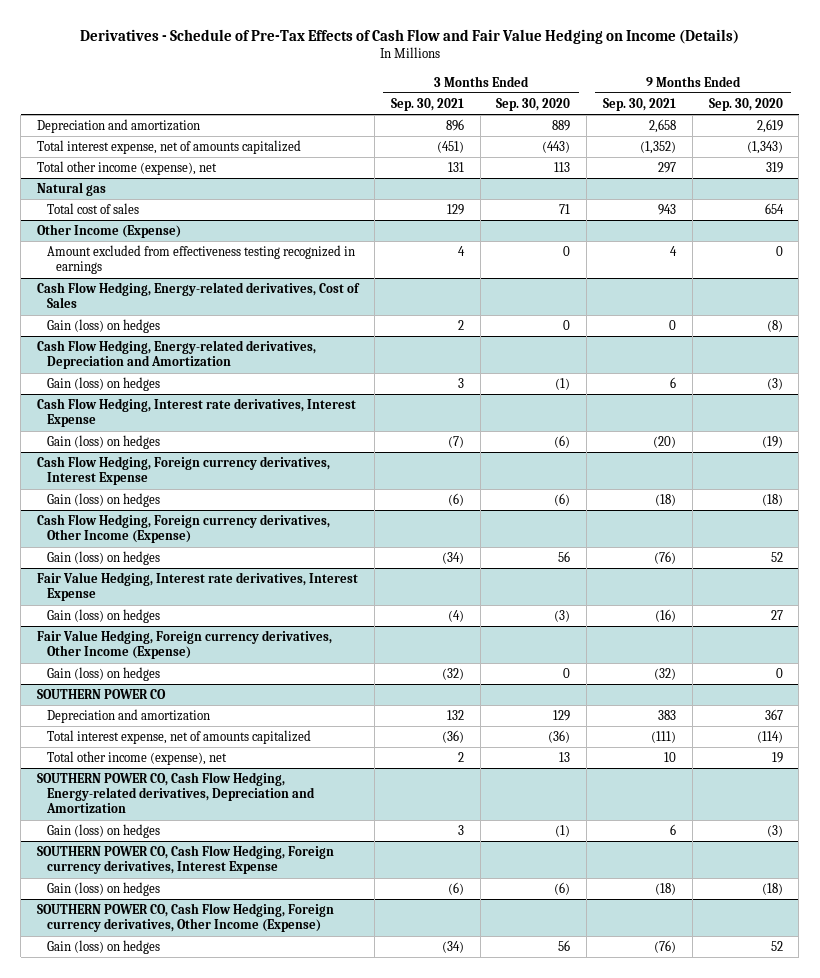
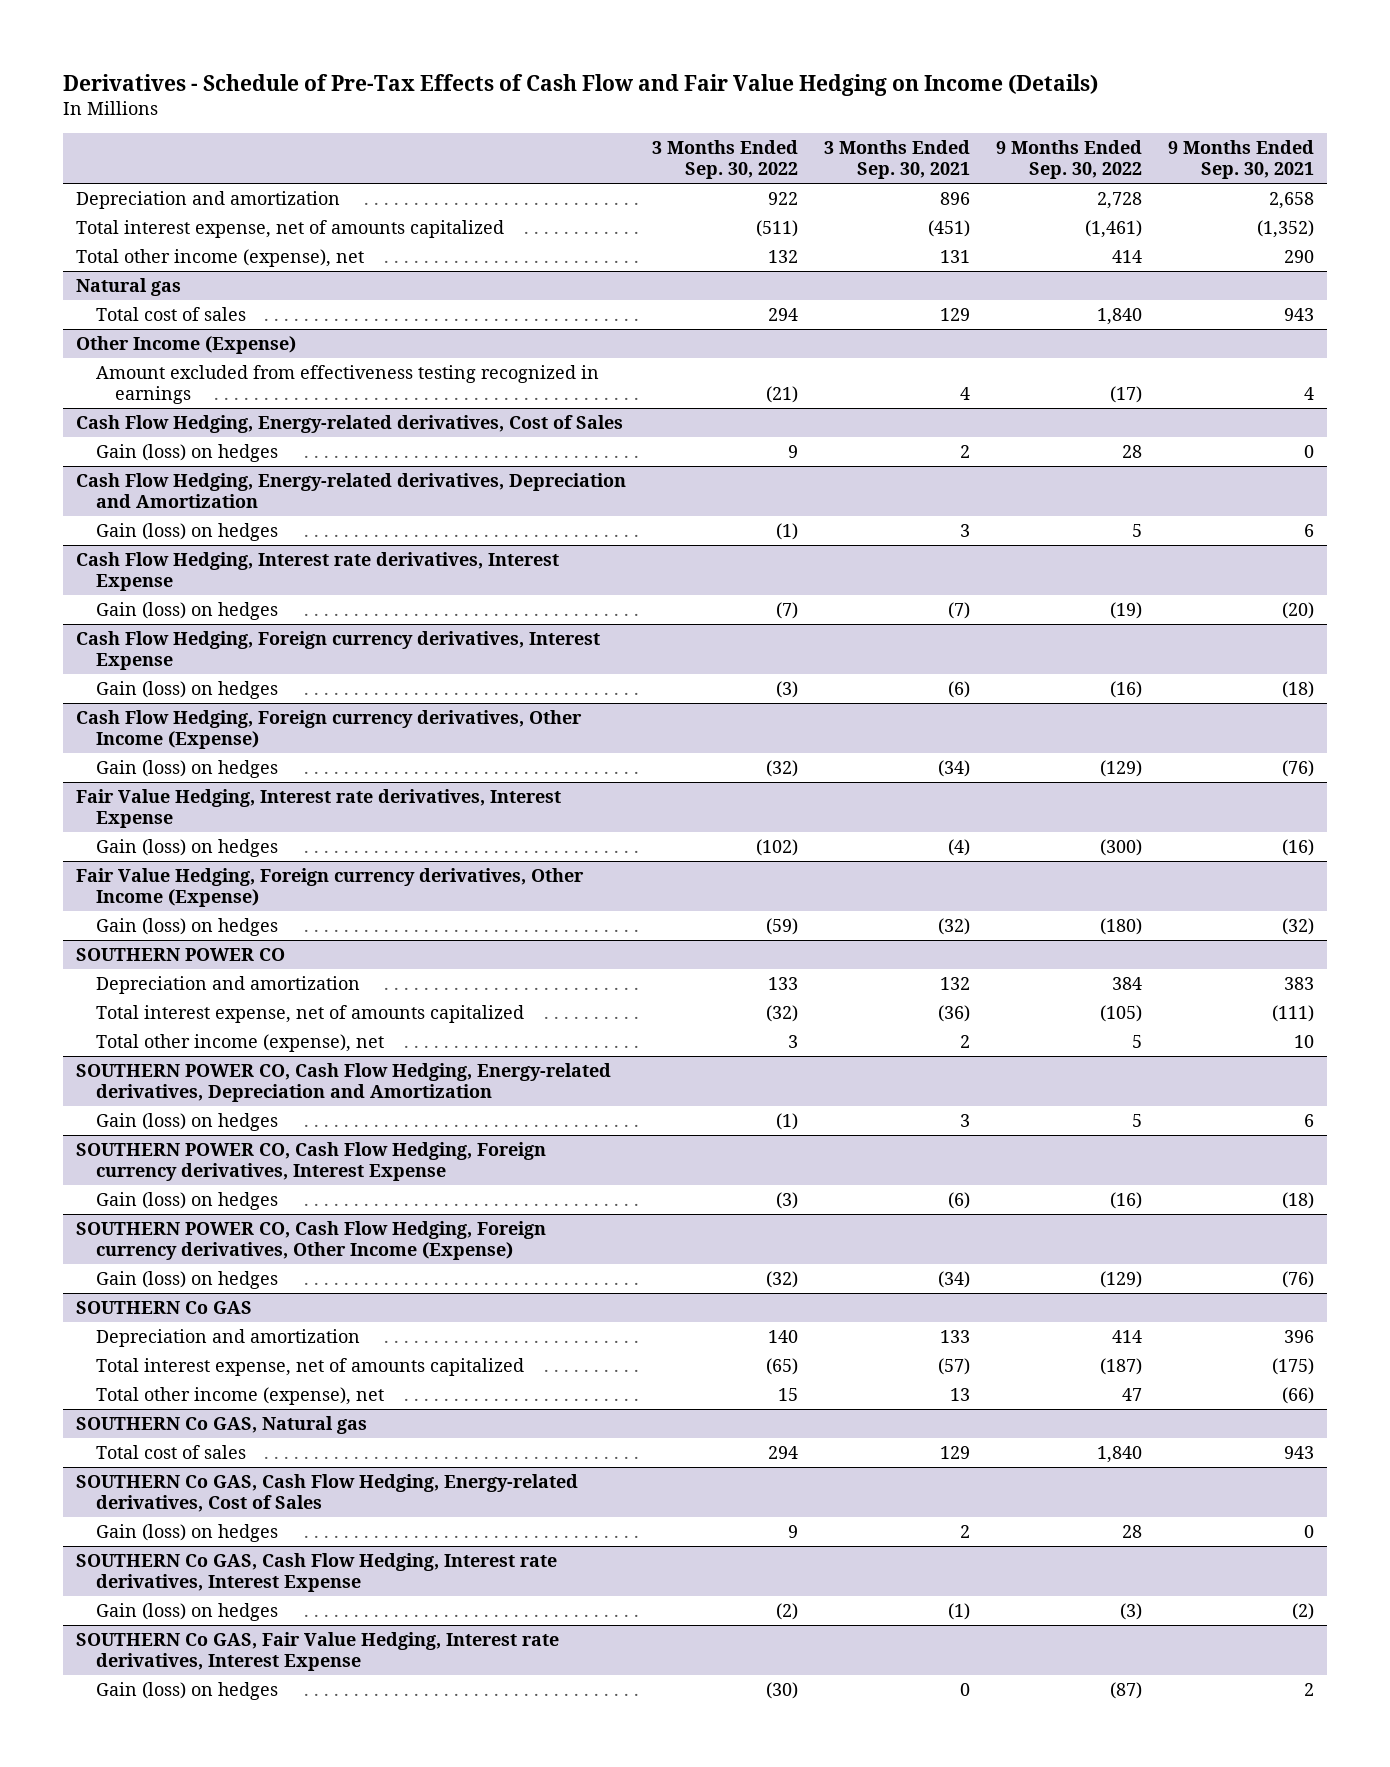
[496,97,571,111] Sep. 30, 2020 -> none
[708,97,783,111] Sep. 30, 2020 -> none
none -> [651,140,798,180] 3 Months Ended Sep. 30, 2022
none -> [995,140,1142,180] 9 Months Ended Sep. 30, 2022
[657,162,676,174] 297 -> [1283,250,1314,264] 290
none -> [75,1301,252,1315] SOUTHERN Co GAS
none -> [95,1329,360,1348] Depreciation and amortization
none -> [95,1358,524,1377] Total interest expense, net of amounts capitalized
none -> [95,1387,384,1406] Total other income (expense), net
none -> [75,1416,367,1435] SOUTHERN Co GAS, Natural gas
none -> [95,1445,246,1460] Total cost of sales
none -> [75,1474,578,1513] SOUTHERN Co GAS, Cash Flow Hedging, Energy-related derivatives, Cost of Sales
none -> [95,1524,278,1543] Gain (loss) on hedges
none -> [75,1553,557,1593] SOUTHERN Co GAS, Cash Flow Hedging, Interest rate derivatives, Interest Expense
none -> [95,1603,278,1622] Gain (loss) on hedges
none -> [75,1632,559,1672] SOUTHERN Co GAS, Fair Value Hedging, Interest rate derivatives, Interest Expense
none -> [95,1682,278,1701] Gain (loss) on hedges

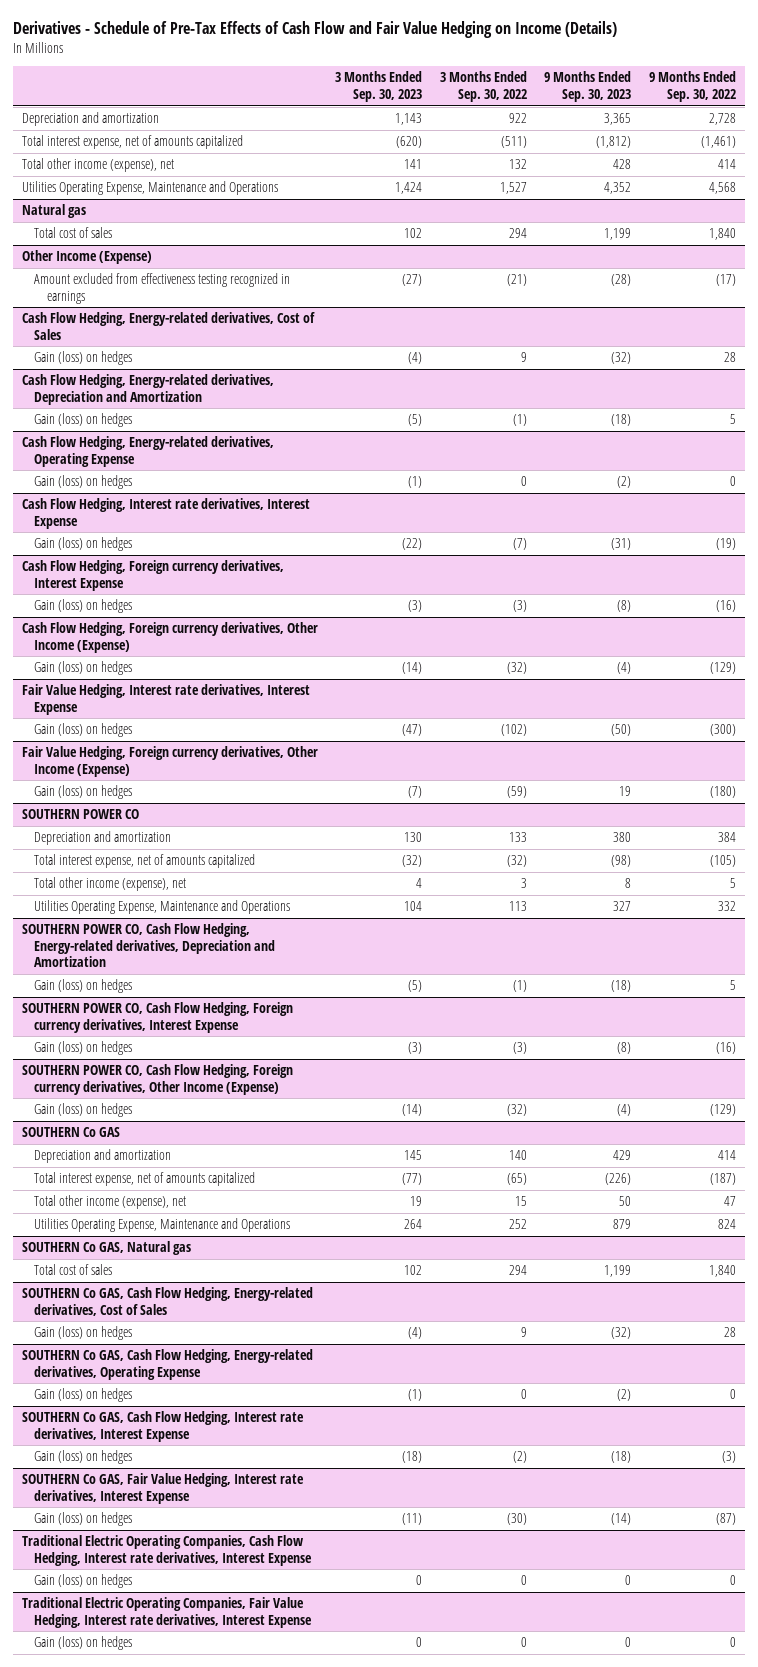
[823,140,970,180] 3 Months Ended Sep. 30, 2021 -> none
[1167,140,1314,180] 9 Months Ended Sep. 30, 2021 -> none
none -> [335,71,423,102] 3 Months Ended Sep. 30, 2023
none -> [544,71,632,102] 9 Months Ended Sep. 30, 2023
none -> [21,181,278,196] Utilities Operating Expense, Maintenance and Operations
none -> [21,436,274,467] Cash Flow Hedging, Energy-related derivatives, Operating Expense
none -> [34,475,133,490] Gain (loss) on hedges
none -> [34,900,291,915] Utilities Operating Expense, Maintenance and Operations
none -> [34,1218,291,1233] Utilities Operating Expense, Maintenance and Operations
none -> [21,1349,313,1380] SOUTHERN Co GAS, Cash Flow Hedging, Energy-related derivatives, Operating Expense
none -> [34,1388,133,1403] Gain (loss) on hedges
none -> [21,1535,313,1566] Traditional Electric Operating Companies, Cash Flow Hedging, Interest rate derivatives, Interest Expense
none -> [34,1574,133,1589] Gain (loss) on hedges
none -> [21,1597,313,1628] Traditional Electric Operating Companies, Fair Value Hedging, Interest rate derivatives, Interest Expense
none -> [34,1636,133,1651] Gain (loss) on hedges

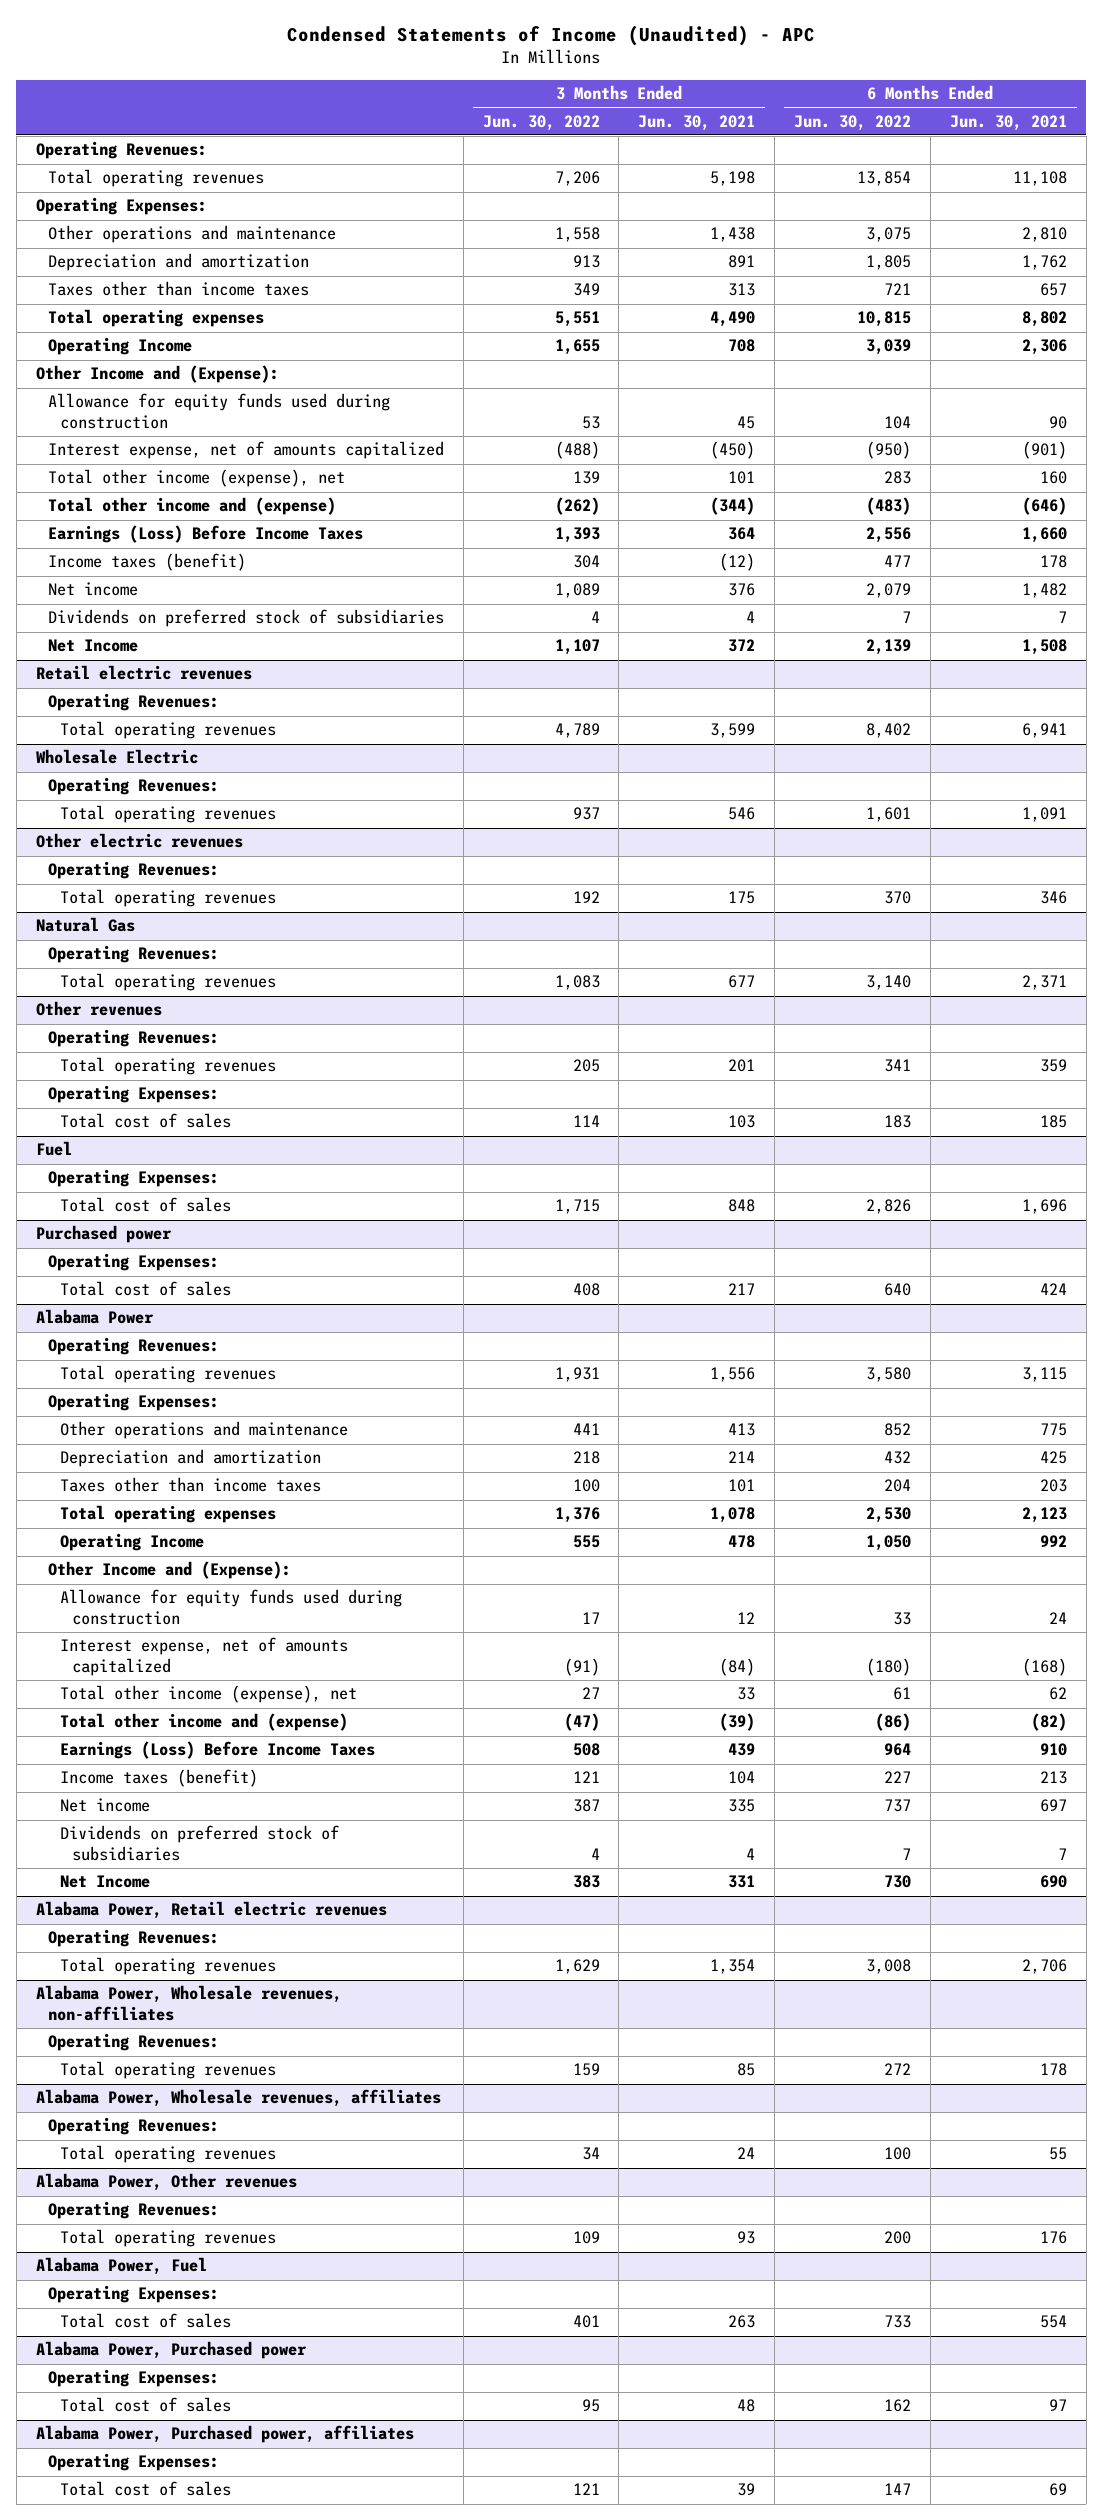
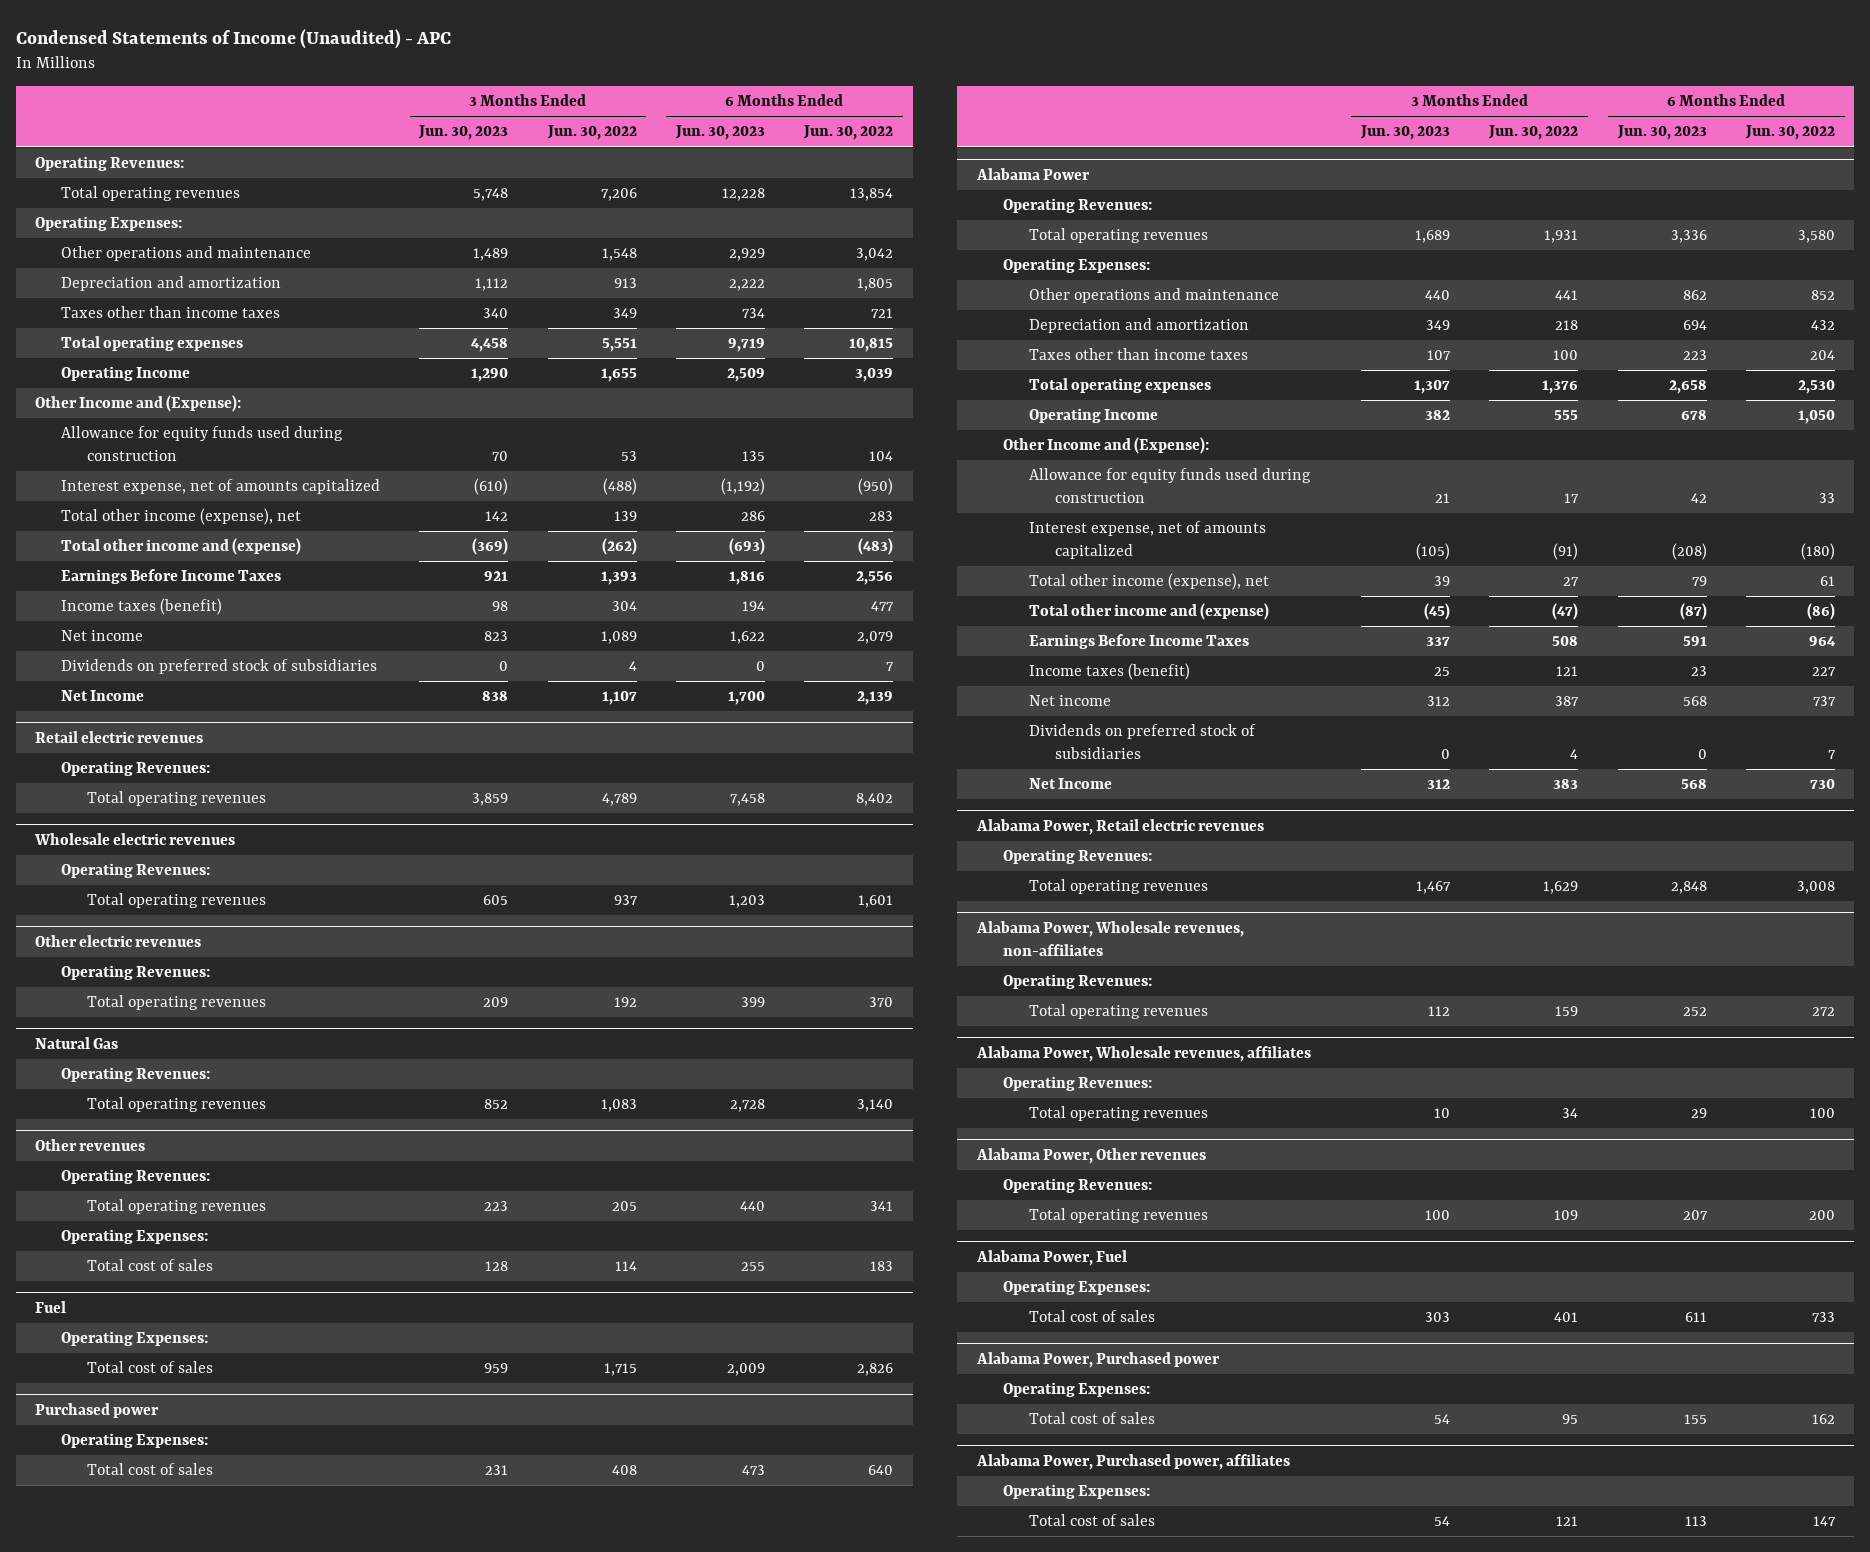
[638,114,756,131] Jun. 30, 2021 -> none
[949,114,1067,131] Jun. 30, 2021 -> none
none -> [418,125,509,141] Jun. 30, 2023
none -> [674,125,765,141] Jun. 30, 2023
[554,227,600,243] 1,558 -> [601,248,637,262] 1,548
[866,227,912,243] 3,075 -> [856,248,894,262] 3,042
[47,525,363,544] Earnings (Loss) Before Income Taxes -> [61,569,282,585] Earnings Before Income Taxes
[35,749,198,765] Wholesale Electric -> [34,832,236,845] Wholesale electric revenues
[60,1741,376,1760] Earnings (Loss) Before Income Taxes -> [1028,634,1249,650] Earnings Before Income Taxes

